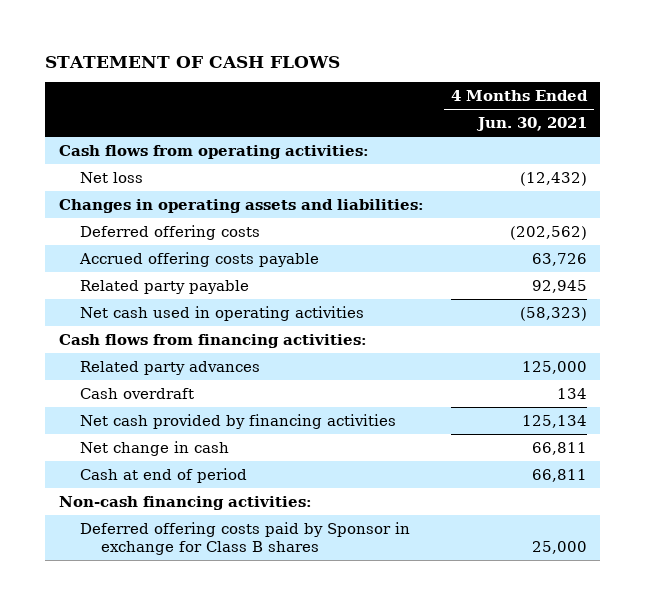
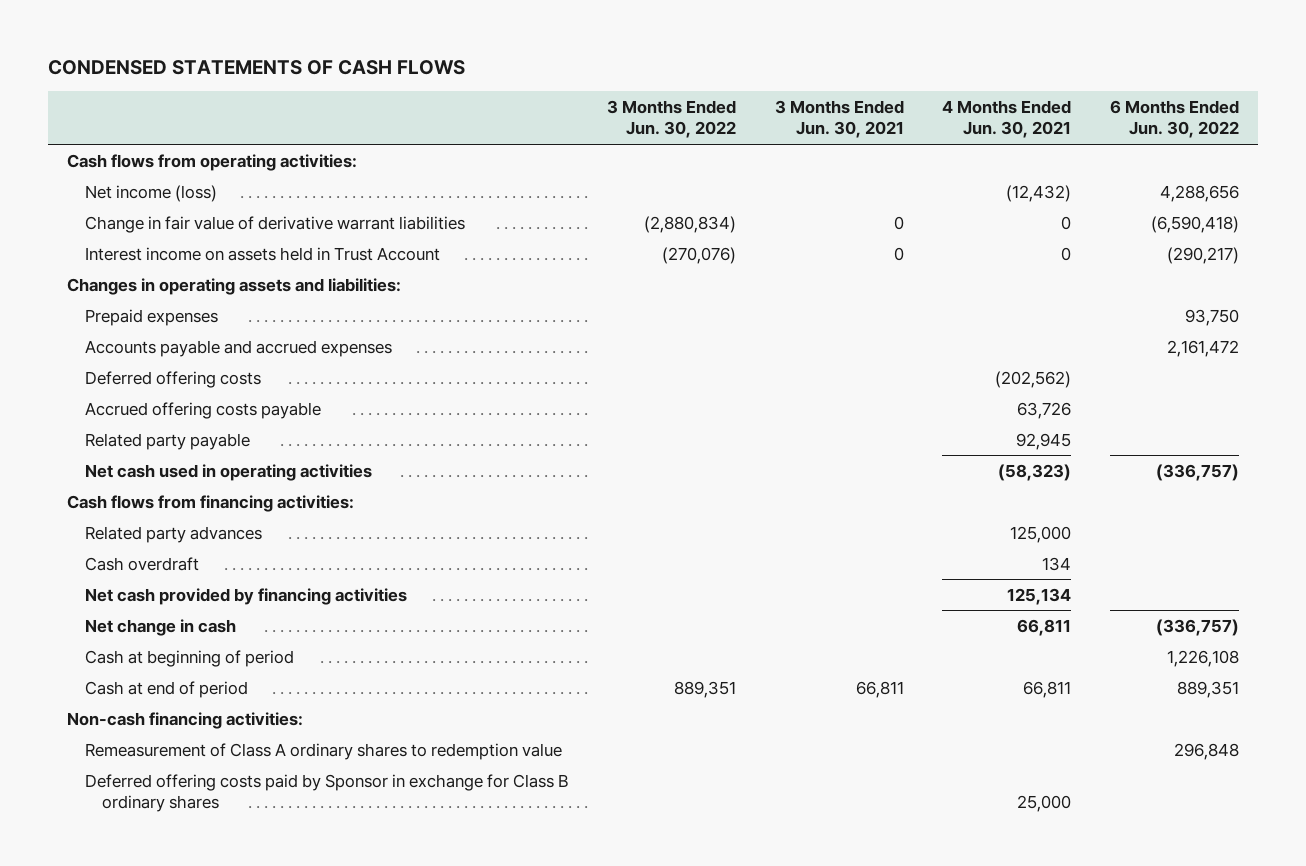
[45,55,341,68] STATEMENT OF CASH FLOWS -> [48,60,466,76] CONDENSED STATEMENTS OF CASH FLOWS
none -> [607,99,737,139] 3 Months Ended Jun. 30, 2022
none -> [774,99,904,139] 3 Months Ended Jun. 30, 2021
none -> [1109,99,1239,139] 6 Months Ended Jun. 30, 2022
[79,171,143,183] Net loss -> [84,184,217,202] Net income (loss)
none -> [84,215,465,233] Change in fair value of derivative warrant liabilities
none -> [84,246,440,261] Interest income on assets held in Trust Account
none -> [84,308,218,326] Prepaid expenses
none -> [84,339,392,357] Accounts payable and accrued expenses
none -> [84,649,294,667] Cash at beginning of period
none -> [84,742,562,760] Remeasurement of Class A ordinary shares to redemption value
[79,521,410,556] Deferred offering costs paid by Sponsor in exchange for Class B shares -> [84,773,569,813] Deferred offering costs paid by Sponsor in exchange for Class B ordinary shares

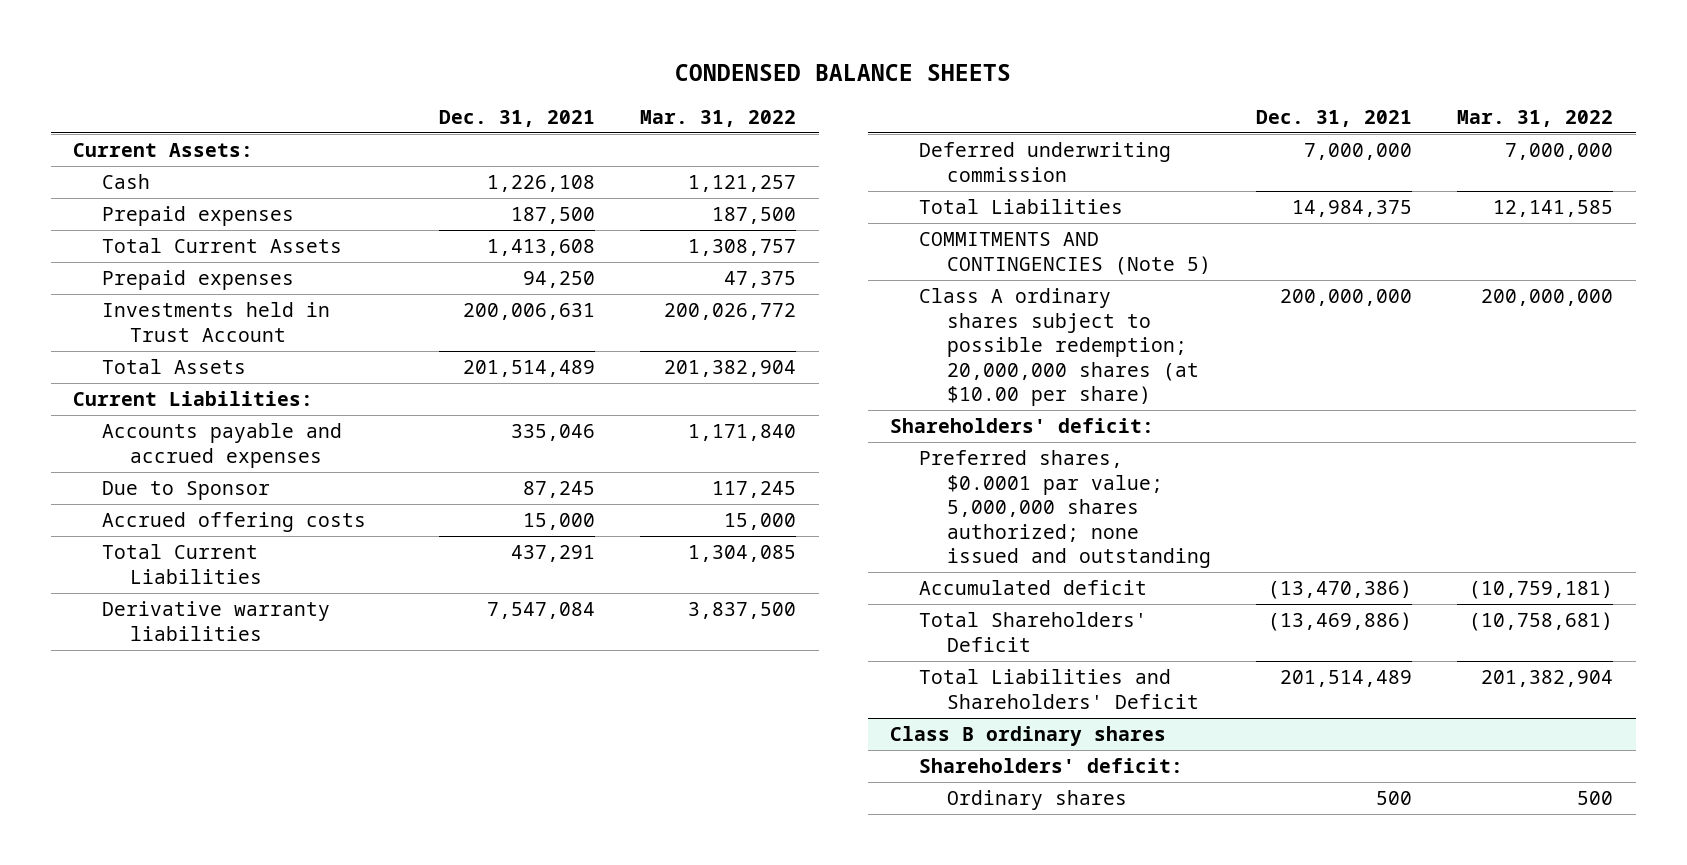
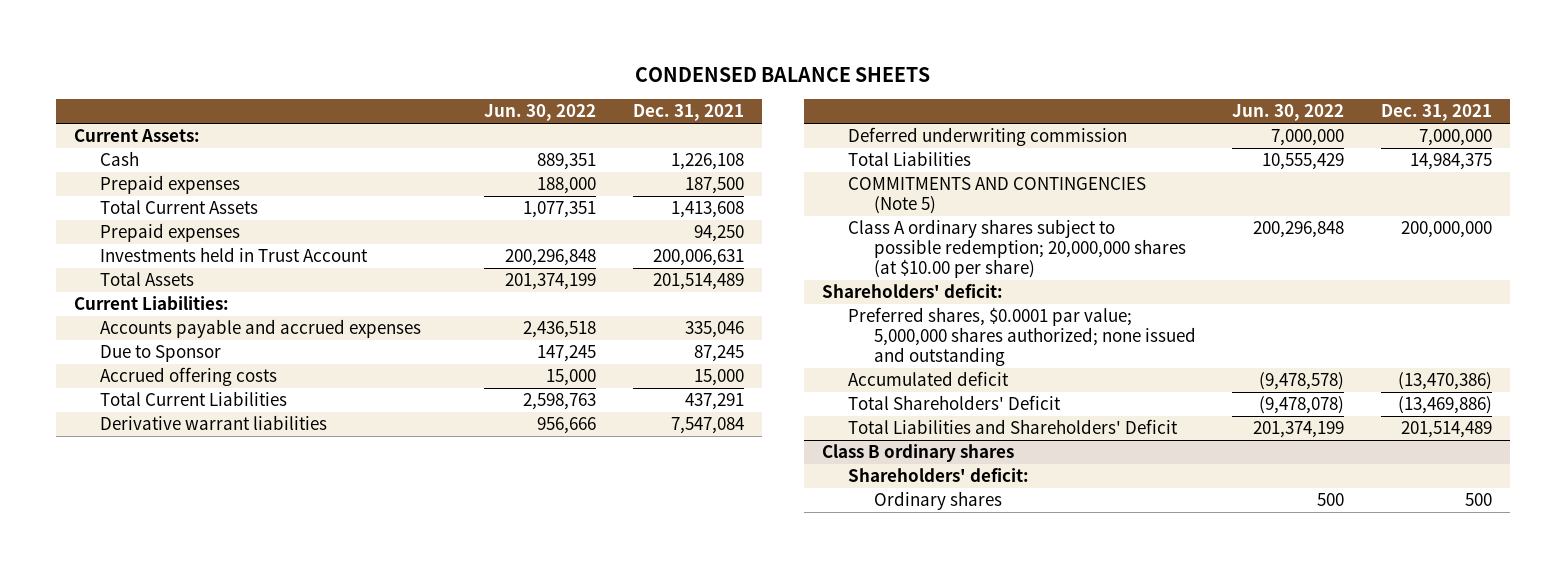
[640,109,797,127] Mar. 31, 2022 -> none
none -> [484,104,597,122] Jun. 30, 2022
[101,601,330,641] Derivative warranty liabilities -> [99,415,327,431] Derivative warrant liabilities

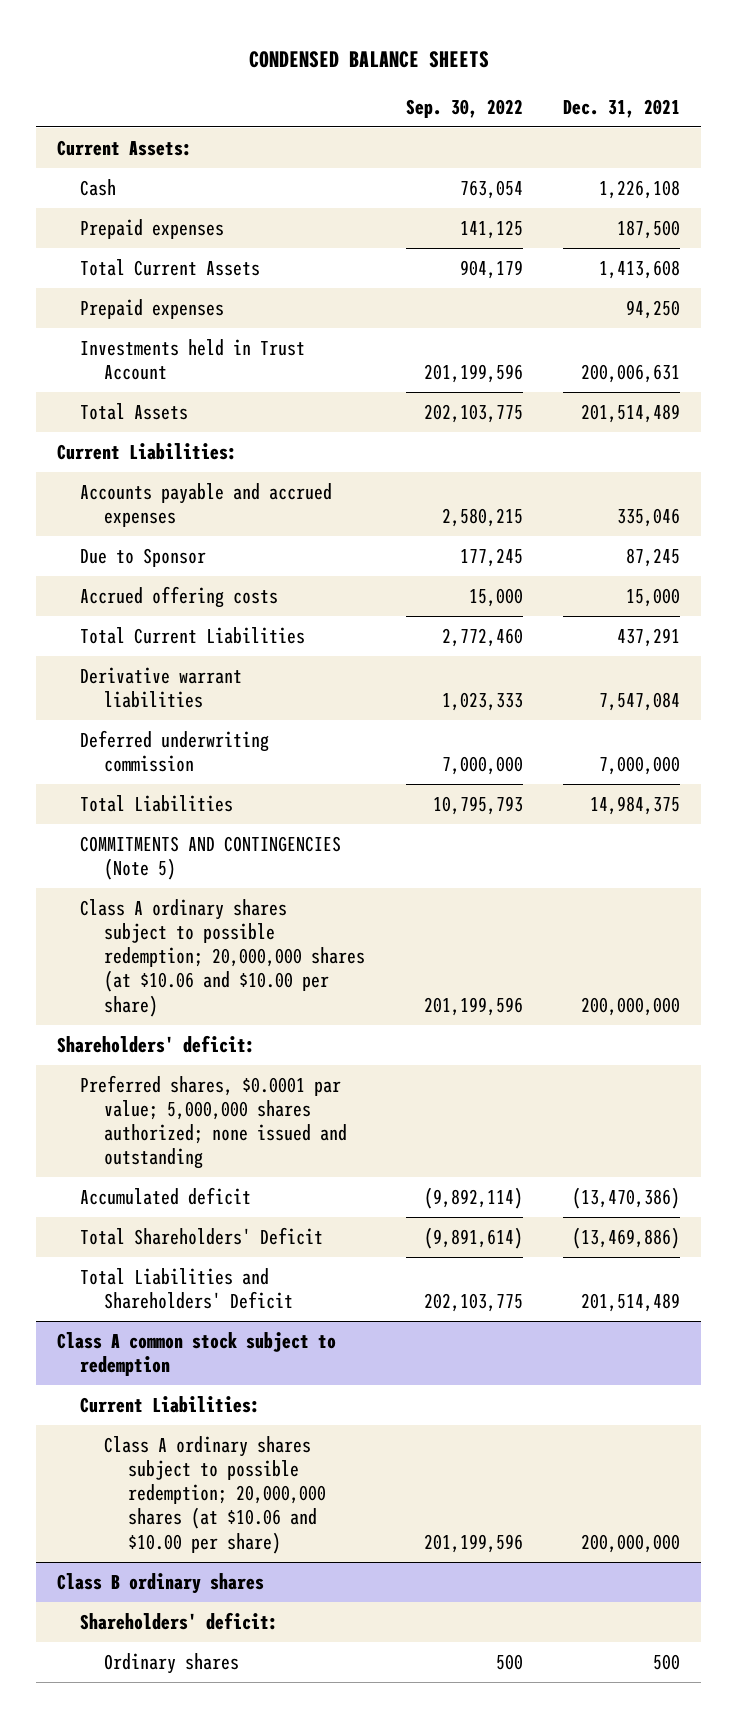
[484,104,597,122] Jun. 30, 2022 -> none
none -> [405,98,523,118] Sep. 30, 2022
[848,219,1186,278] Class A ordinary shares subject to possible redemption; 20,000,000 shares (at $10.00 per share) -> [80,898,366,1017] Class A ordinary shares subject to possible redemption; 20,000,000 shares (at $10.06 and $10.00 per share)
none -> [56,1331,336,1376] Class A common stock subject to redemption
none -> [80,1395,261,1413] Current Liabilities:
none -> [104,1435,326,1554] Class A ordinary shares subject to possible redemption; 20,000,000 shares (at $10.06 and $10.00 per share)

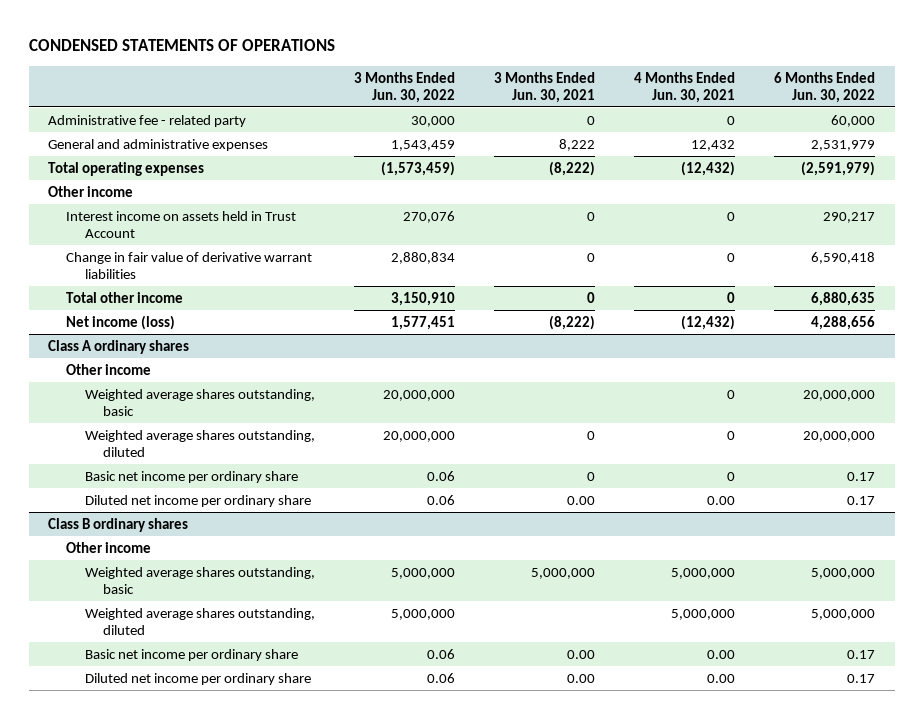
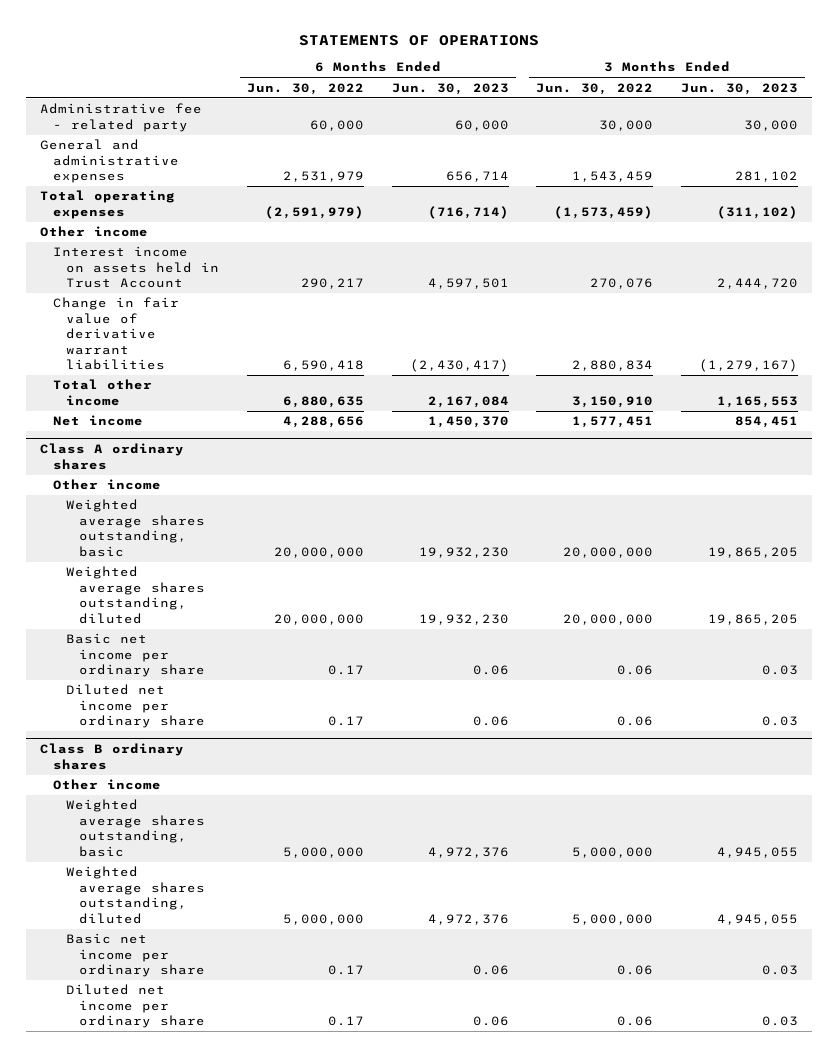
[28,39,335,52] CONDENSED STATEMENTS OF OPERATIONS -> [299,34,540,46] STATEMENTS OF OPERATIONS
[494,71,596,103] 3 Months Ended Jun. 30, 2021 -> none
[634,71,736,103] 4 Months Ended Jun. 30, 2021 -> none
none -> [391,82,509,95] Jun. 30, 2023
none -> [681,82,799,95] Jun. 30, 2023
[66,314,176,330] Net income (loss) -> [52,415,143,427] Net income

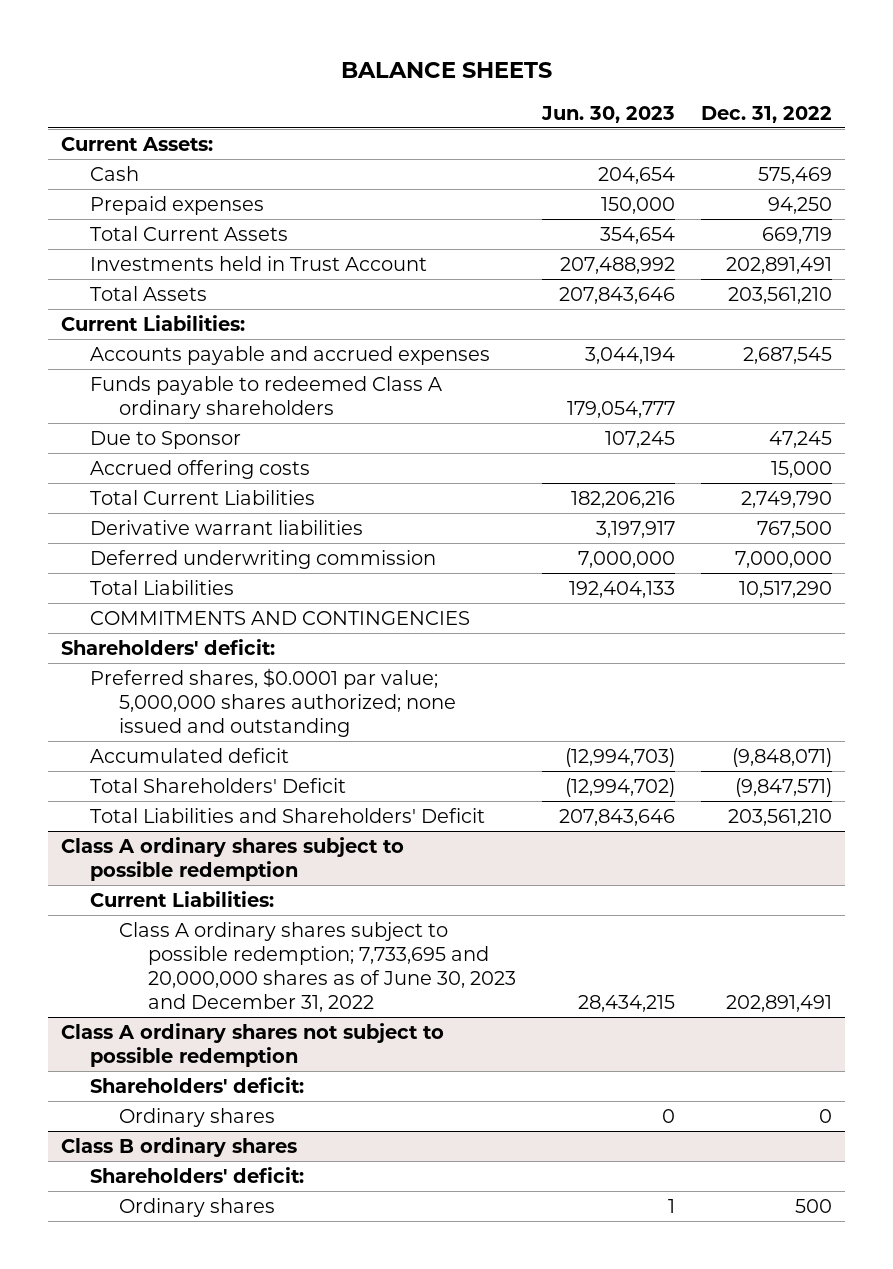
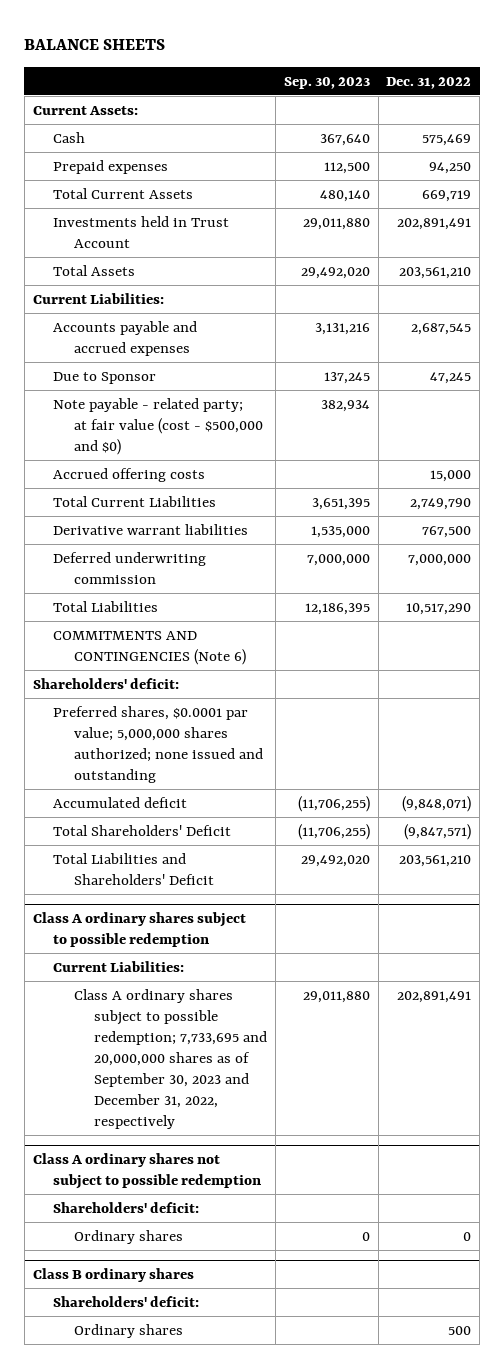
[541,105,676,123] Jun. 30, 2023 -> none
none -> [283,76,370,89] Sep. 30, 2023
[90,375,443,419] Funds payable to redeemed Class A ordinary shareholders -> none
none -> [53,397,263,455] Note payable - related party; at fair value (cost - $500,000 and $0)
[90,610,471,625] COMMITMENTS AND CONTINGENCIES -> [53,630,246,665] COMMITMENTS AND CONTINGENCIES (Note 6)
[119,921,517,1012] Class A ordinary shares subject to possible redemption; 7,733,695 and 20,000,000 shares as of June 30, 2023 and December 31, 2022 -> [73,988,268,1129] Class A ordinary shares subject to possible redemption; 7,733,695 and 20,000,000 shares as of September 30, 2023 and December 31, 2022, respectively

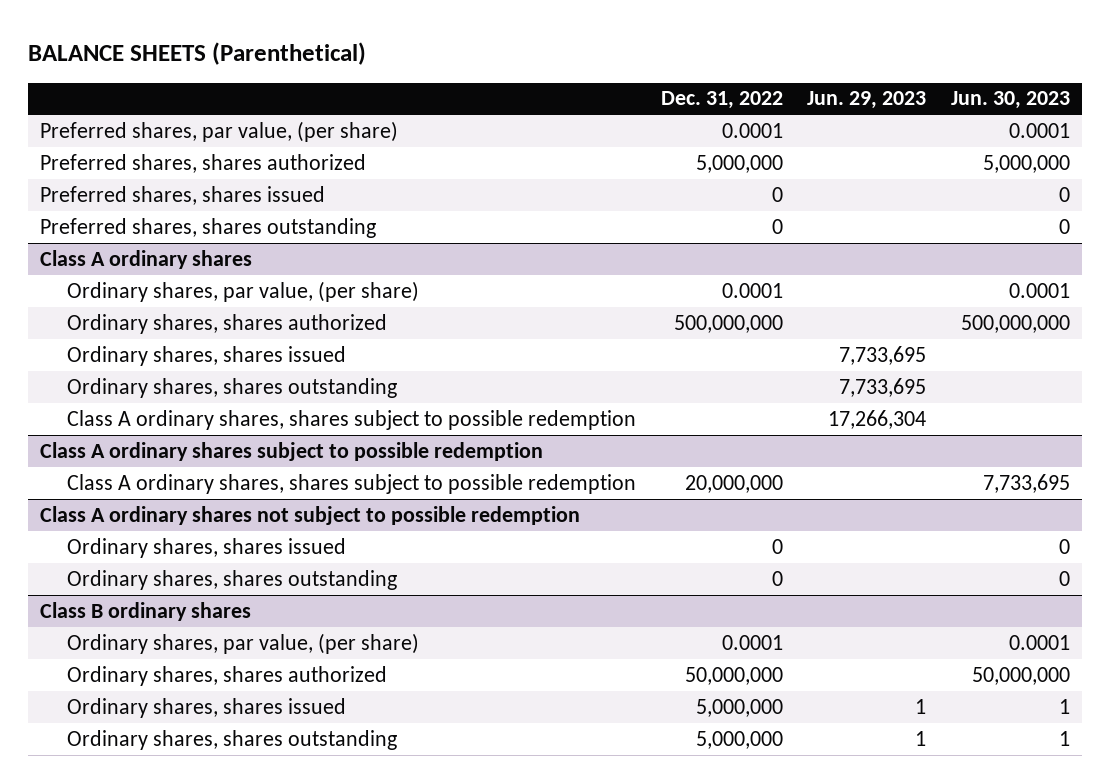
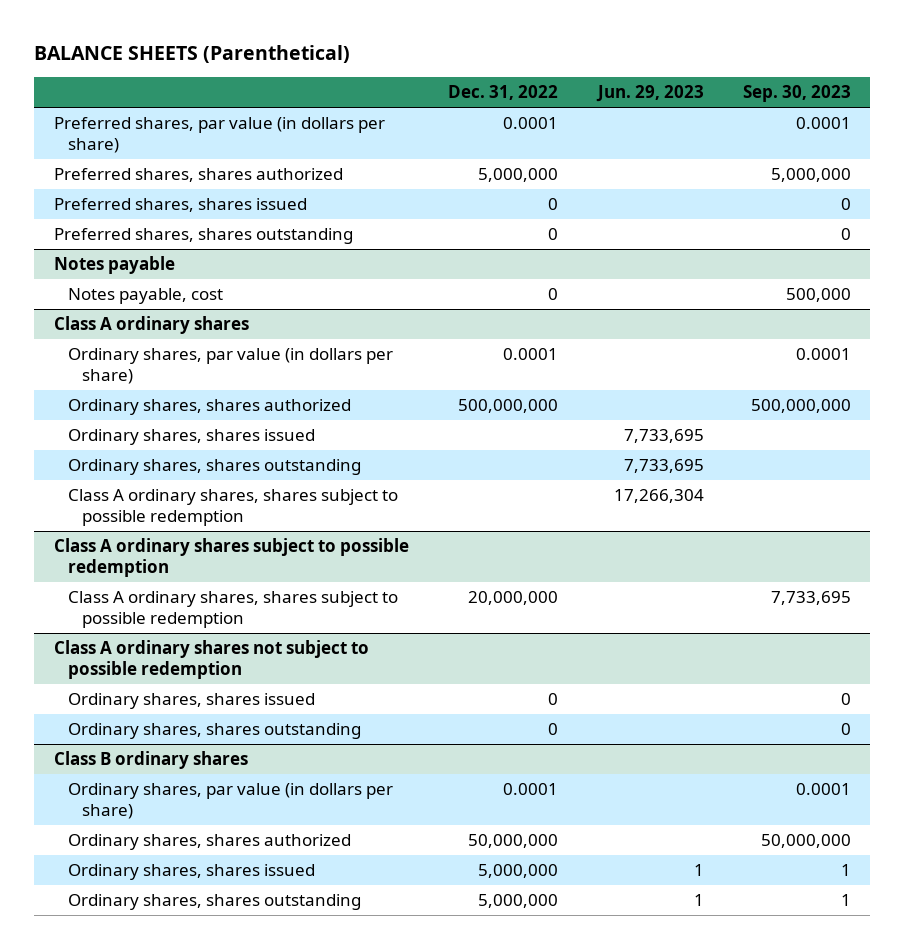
[950,91,1070,110] Jun. 30, 2023 -> none
none -> [742,85,851,103] Sep. 30, 2023
[40,120,399,142] Preferred shares, par value, (per share) -> [54,117,386,154] Preferred shares, par value (in dollars per share)
none -> [54,256,176,275] Notes payable
none -> [68,288,224,305] Notes payable, cost
[67,280,420,302] Ordinary shares, par value, (per share) -> [68,348,394,385] Ordinary shares, par value (in dollars per share)
[67,632,420,654] Ordinary shares, par value, (per share) -> [68,783,394,820] Ordinary shares, par value (in dollars per share)

